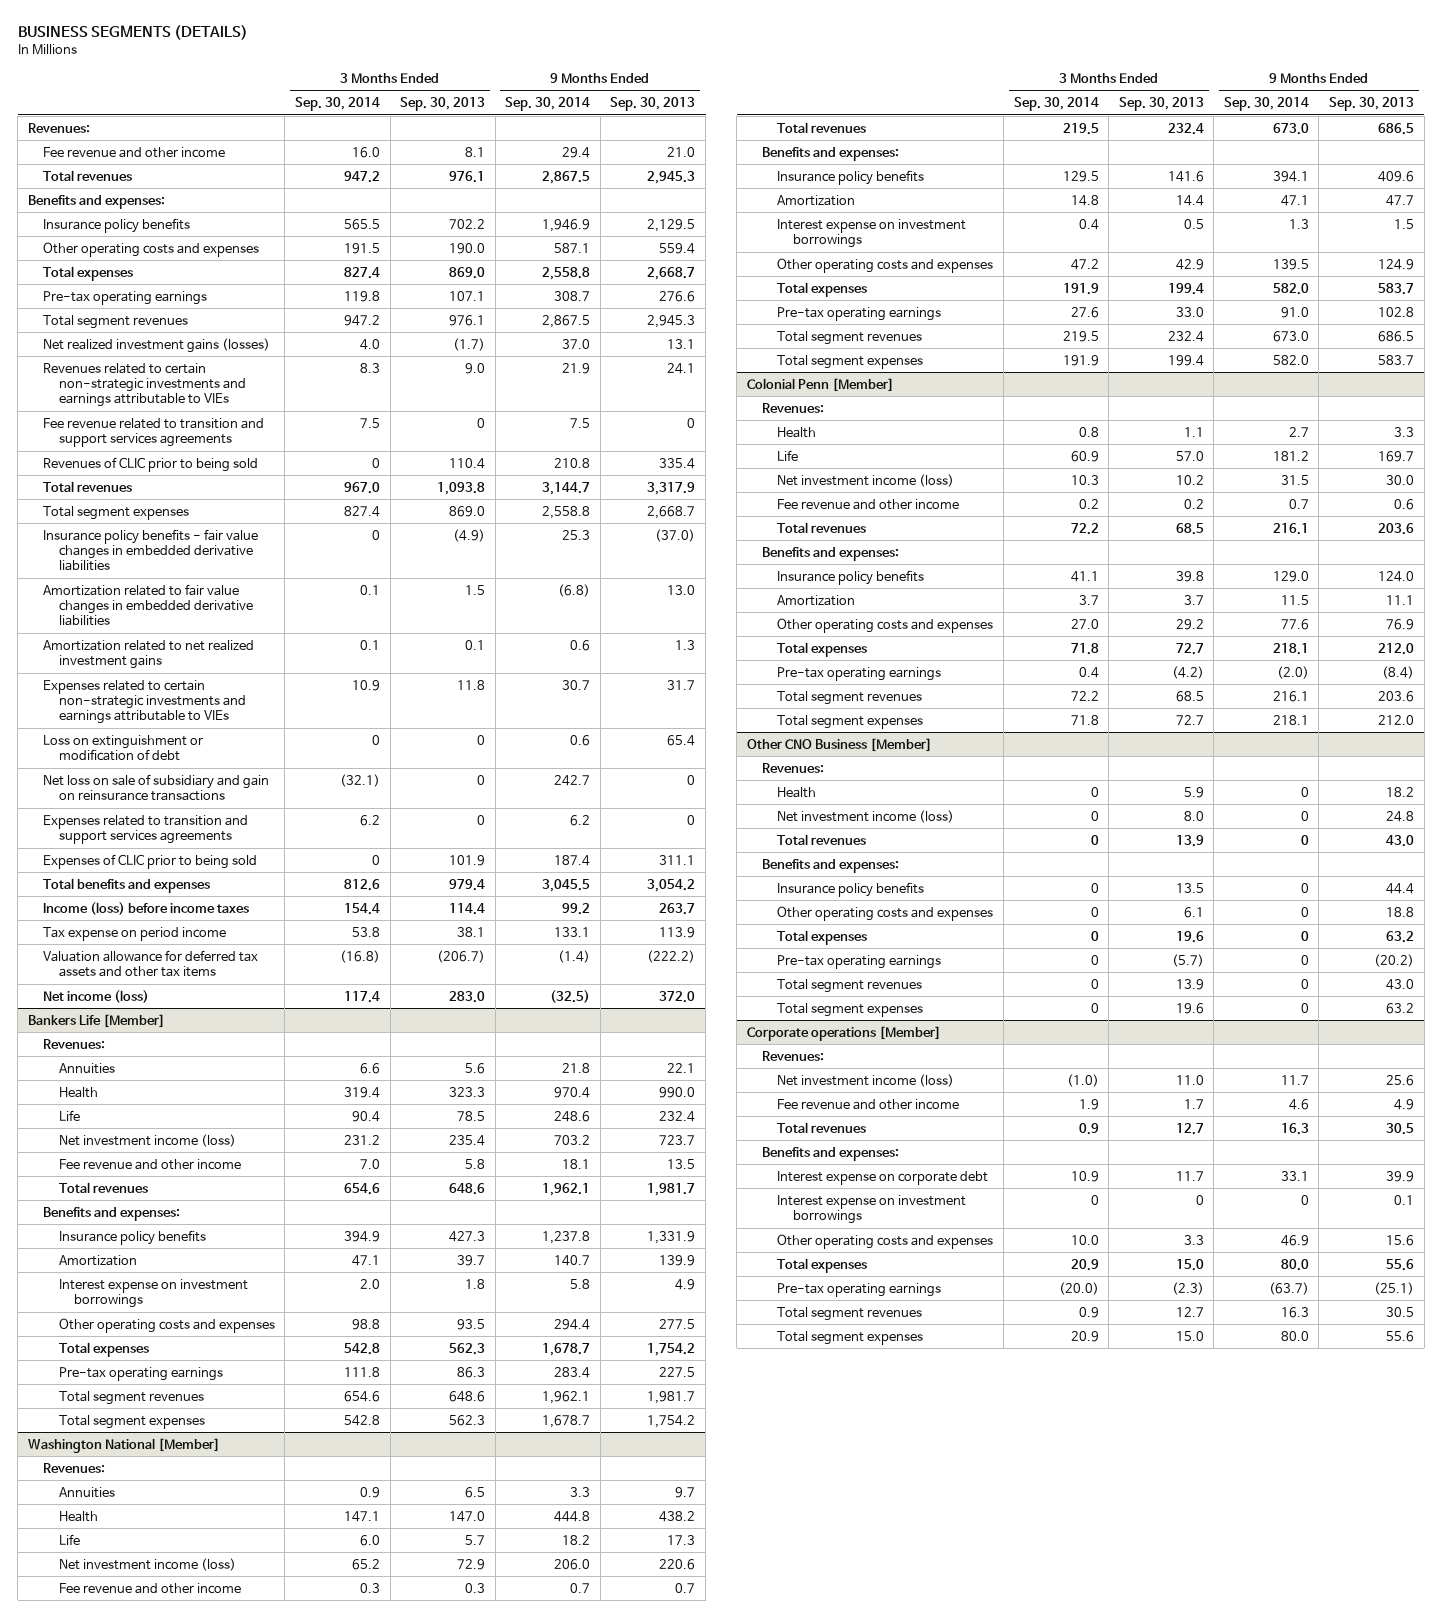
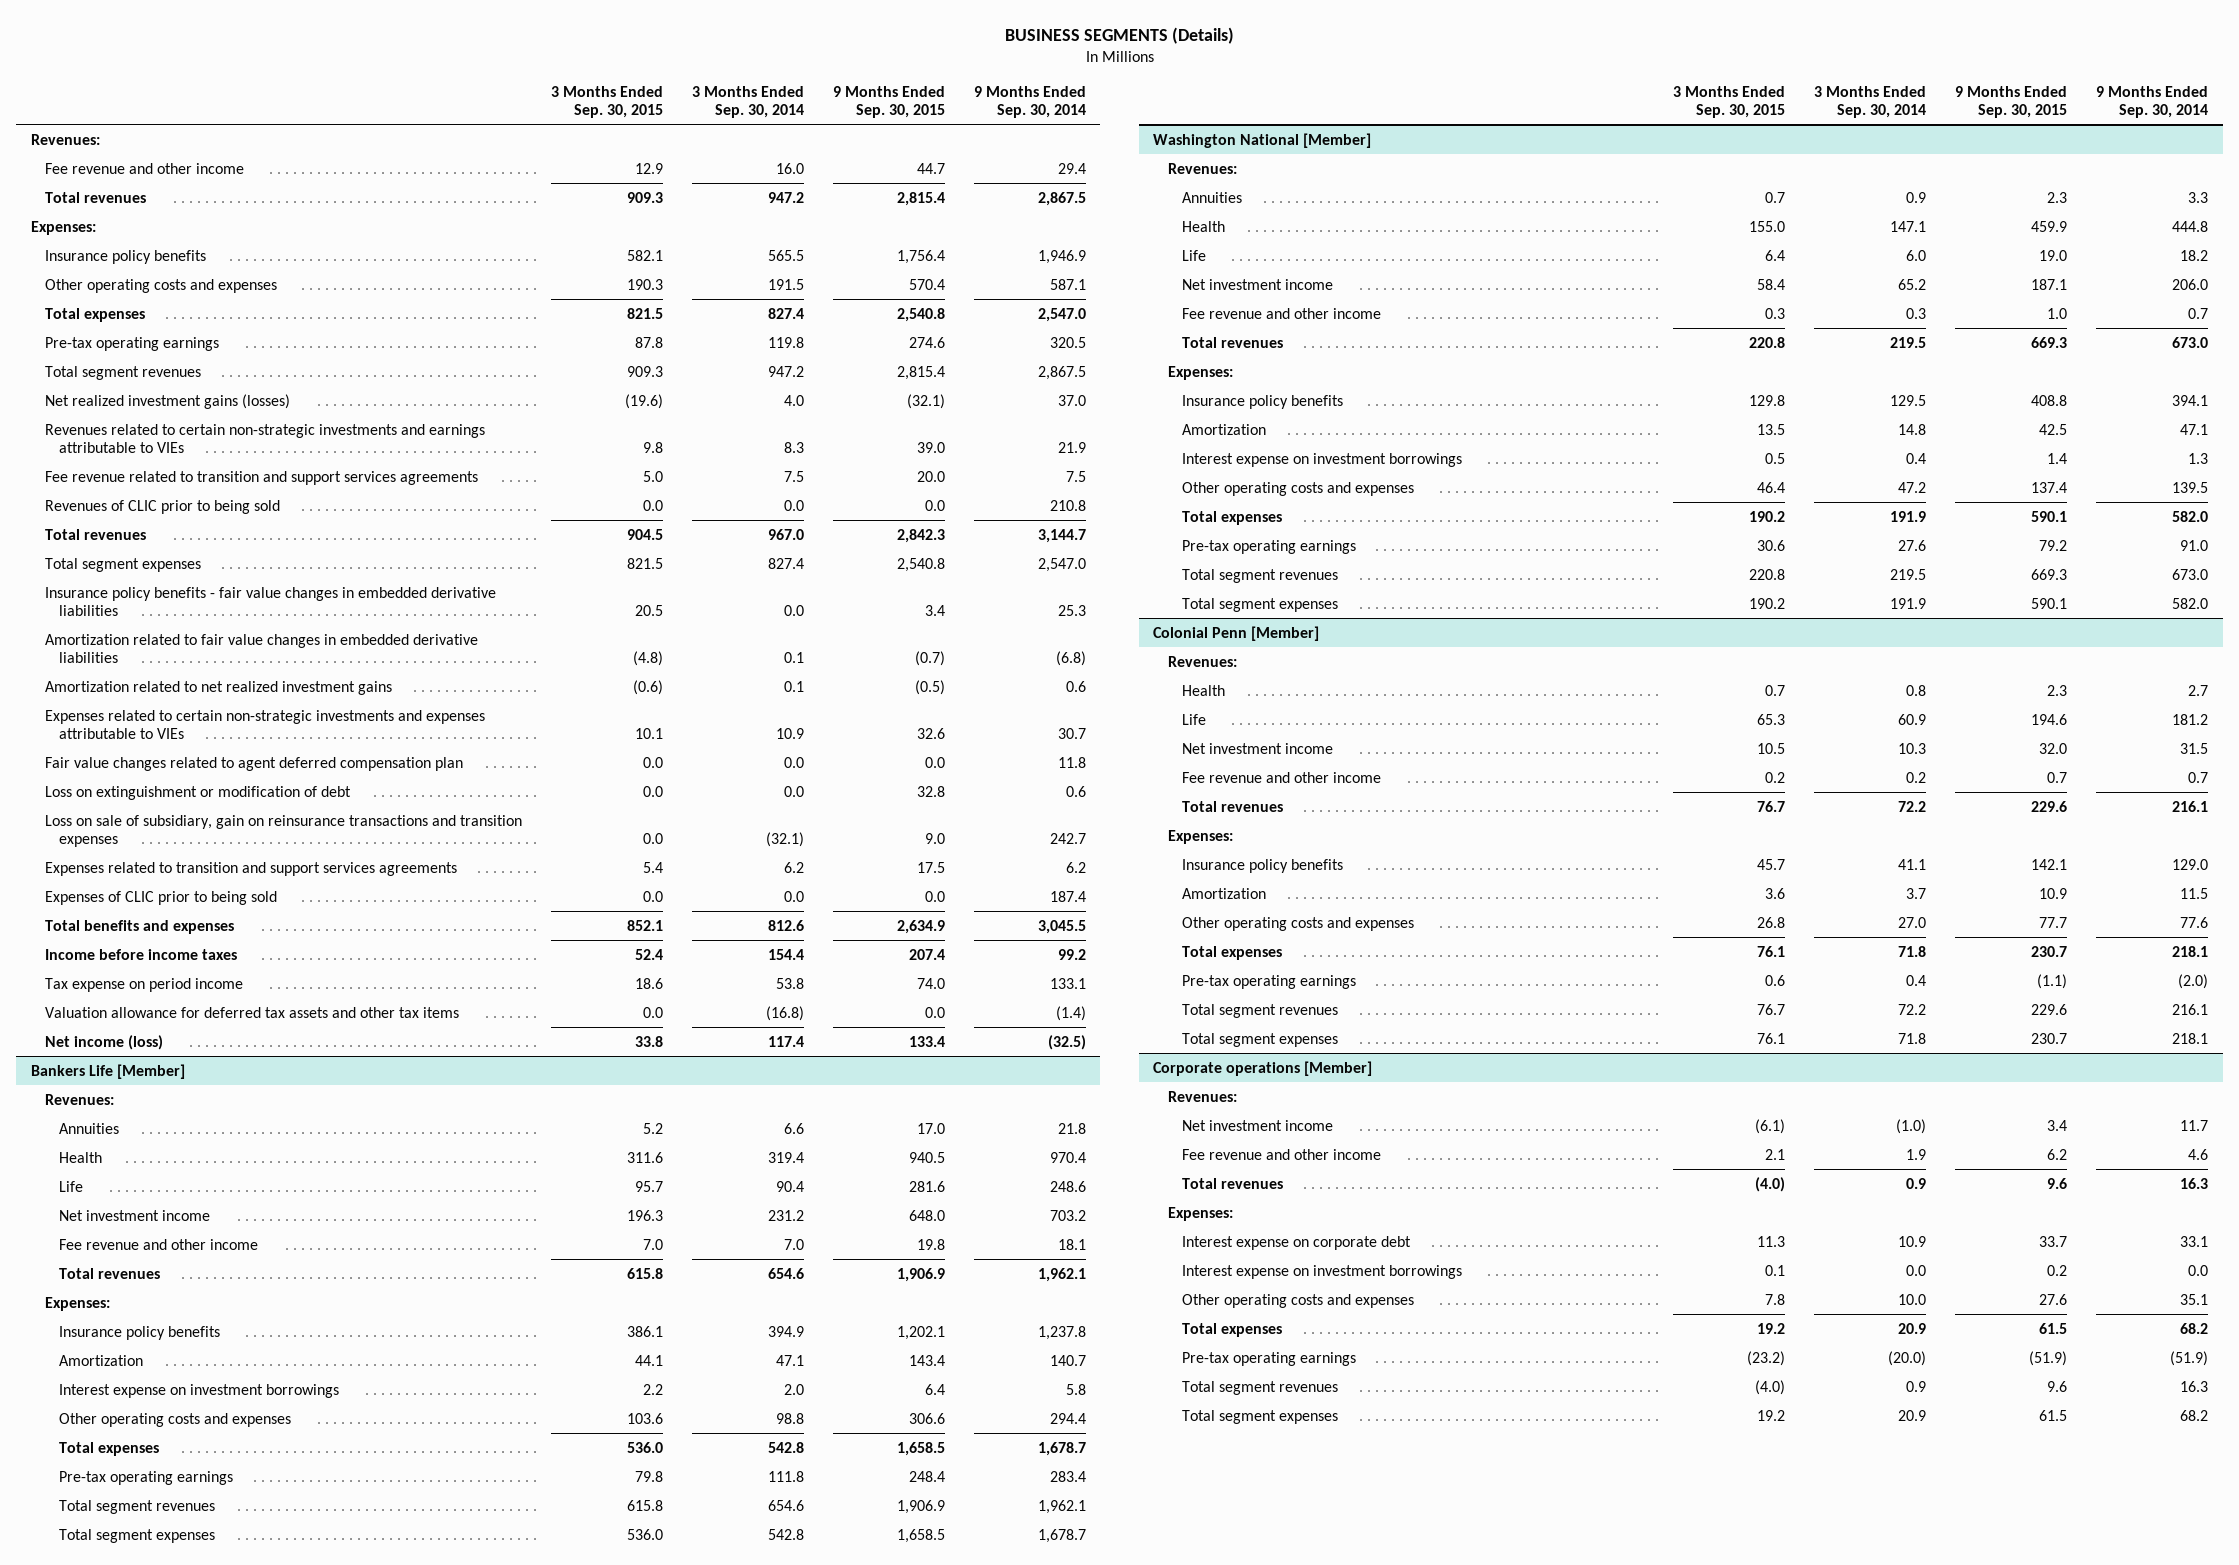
[17,25,248,41] BUSINESS SEGMENTS (DETAILS) -> [1004,26,1234,44] BUSINESS SEGMENTS (Details)
[400,97,486,112] Sep. 30, 2013 -> none
[610,97,696,112] Sep. 30, 2013 -> none
none -> [550,85,663,118] 3 Months Ended Sep. 30, 2015
none -> [832,85,945,118] 9 Months Ended Sep. 30, 2015
[28,194,166,209] Benefits and expenses: -> [30,220,96,235] Expenses:
[542,266,591,280] 2,558.8 -> [1037,307,1086,322] 2,547.0
[554,290,591,301] 308.7 -> [1049,336,1086,348] 320.5
[371,457,380,468] 0 -> [783,499,804,511] 0.0
[542,505,591,519] 2,558.8 -> [1037,557,1086,572] 2,547.0
[371,529,380,540] 0 -> [783,604,804,616] 0.0
[43,679,246,725] Expenses related to certain non-strategic investments and earnings attributable to VIEs -> [45,709,486,739] Expenses related to certain non-strategic investments and expenses attributable to VIEs
none -> [45,756,464,771] Fair value changes related to agent deferred compensation plan
[371,734,380,745] 0 -> [783,785,804,797] 0.0
[43,773,270,801] Net loss on sale of subsidiary and gain on reinsurance transactions -> [45,814,523,847] Loss on sale of subsidiary, gain on reinsurance transactions and transition expenses
[371,854,380,865] 0 -> [783,890,804,902] 0.0
[43,901,250,915] Income (loss) before income taxes -> [45,948,238,960] Income before income taxes
[58,1133,236,1147] Net investment income (loss) -> [59,1209,211,1221] Net investment income
[43,1206,181,1221] Benefits and expenses: -> [45,1296,111,1311] Expenses:
[58,1557,236,1571] Net investment income (loss) -> [1181,278,1333,290] Net investment income
[762,146,900,161] Benefits and expenses: -> [1167,365,1233,380] Expenses:
[777,473,955,487] Net investment income (loss) -> [1181,742,1333,754] Net investment income
[762,546,900,561] Benefits and expenses: -> [1167,829,1233,844] Expenses:
[746,737,932,752] Other CNO Business [Member] -> none
[762,762,825,773] Revenues: -> none
[777,786,817,798] Health -> none
[777,809,955,823] Net investment income (loss) -> none
[777,833,867,845] Total revenues -> none
[762,858,900,873] Benefits and expenses: -> none
[777,881,925,897] Insurance policy benefits -> none
[777,905,994,921] Other operating costs and expenses -> none
[777,929,868,945] Total expenses -> none
[777,954,942,969] Pre-tax operating earnings -> none
[777,978,923,993] Total segment revenues -> none
[777,1002,924,1017] Total segment expenses -> none
[777,1073,955,1087] Net investment income (loss) -> [1181,1119,1333,1131] Net investment income
[762,1146,900,1161] Benefits and expenses: -> [1167,1206,1233,1221] Expenses:
[1090,1194,1099,1205] 0 -> [1906,1264,1927,1276] 0.0
[1300,1194,1309,1205] 0 -> [2188,1264,2209,1276] 0.0
[1280,1234,1309,1246] 46.9 -> [2180,1293,2209,1305] 35.1
[1280,1258,1309,1271] 80.0 -> [2180,1322,2209,1334] 68.2
[1268,1281,1309,1295] (63.7) -> [2170,1350,2209,1366] (51.9)
[1280,1330,1309,1341] 80.0 -> [2180,1409,2209,1421] 68.2

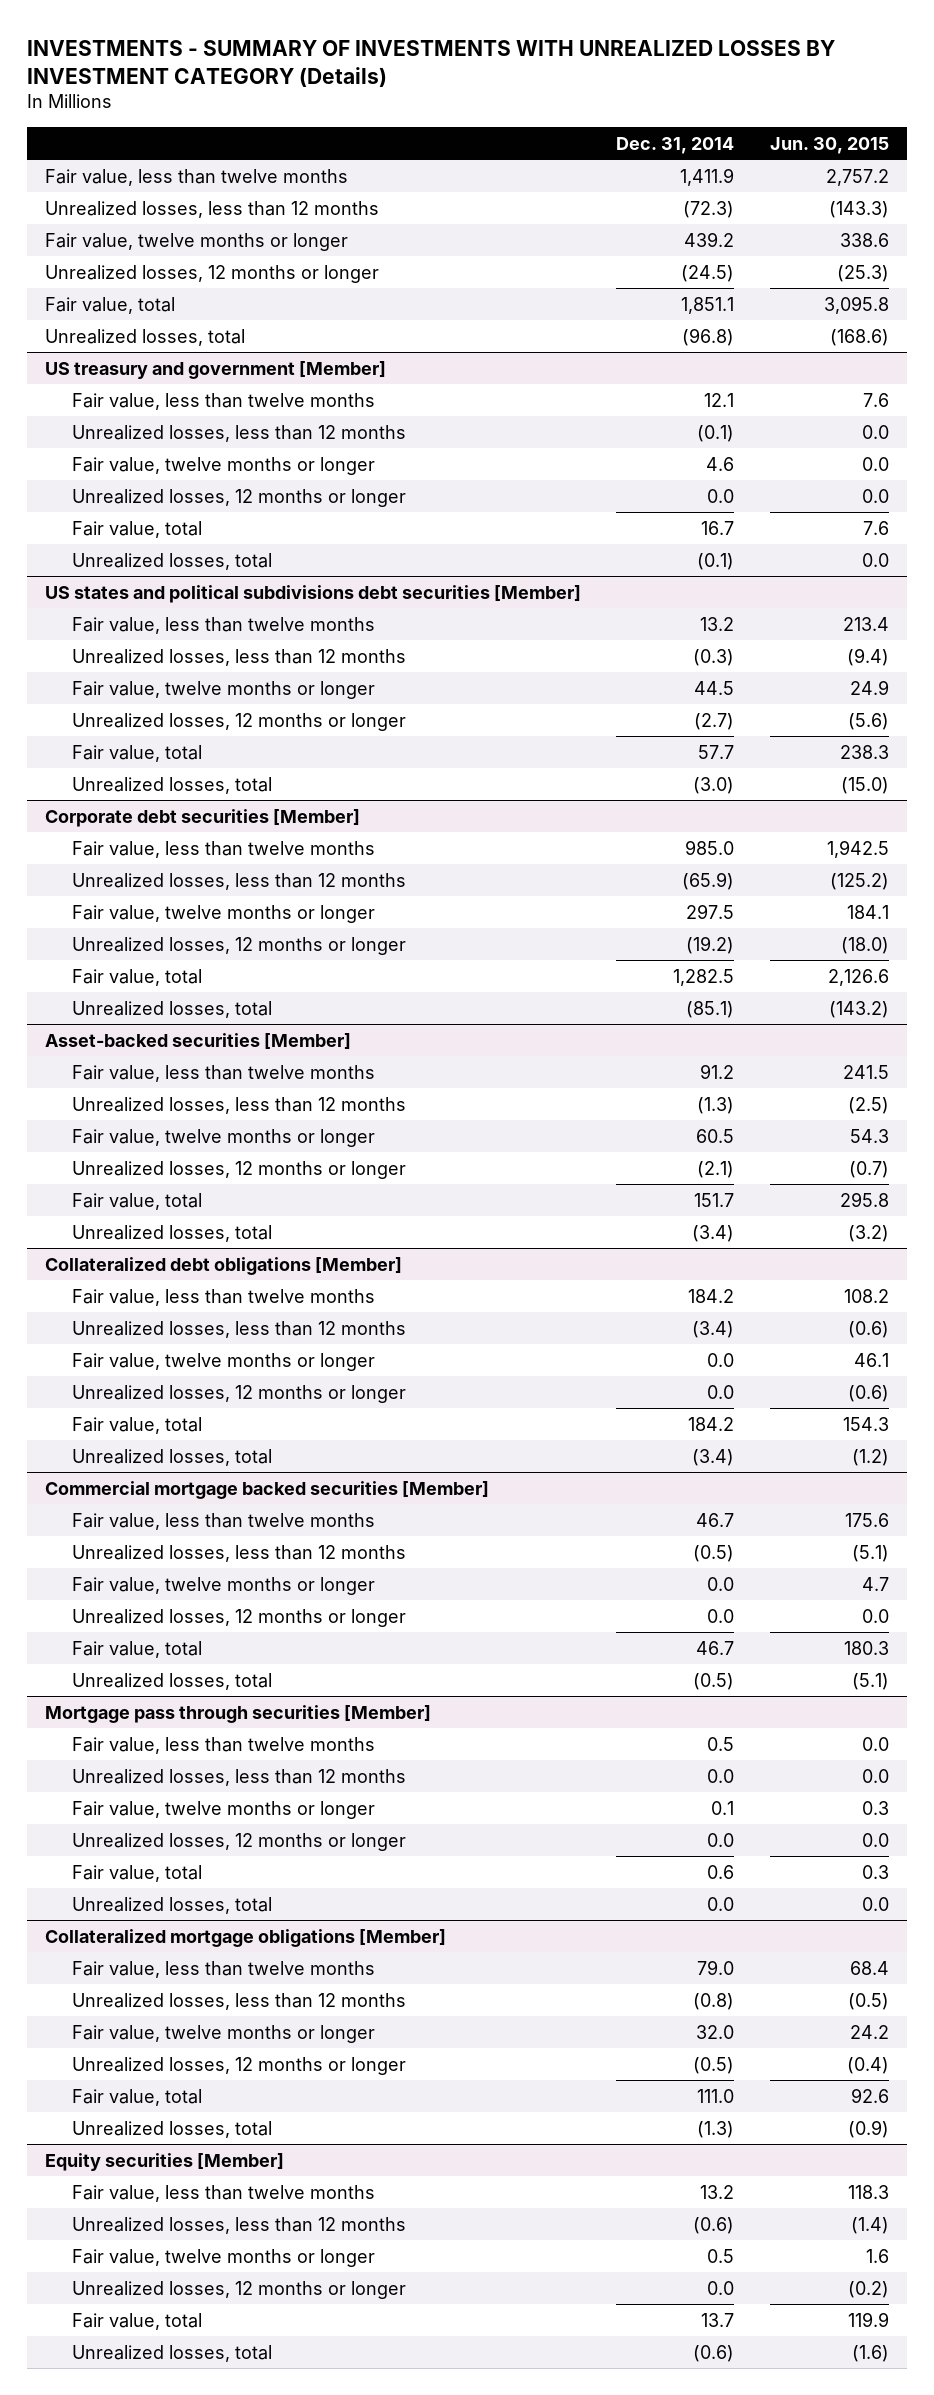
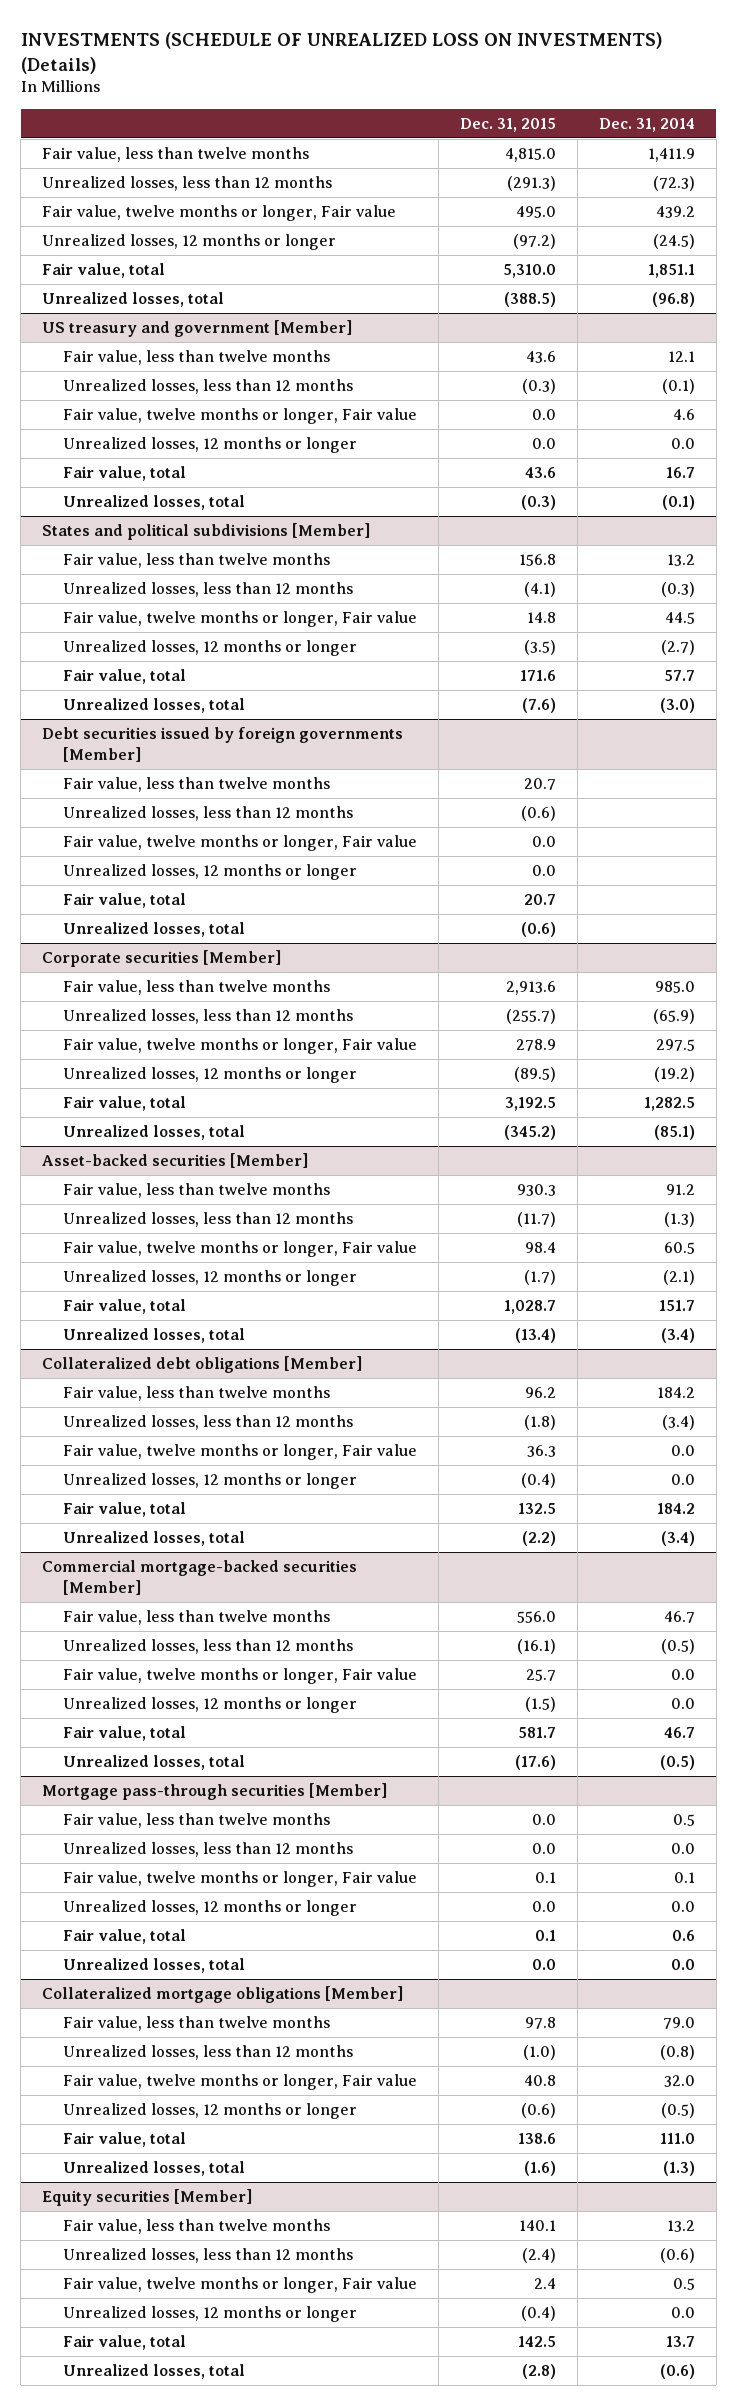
[27,39,836,87] INVESTMENTS - SUMMARY OF INVESTMENTS WITH UNREALIZED LOSSES BY INVESTMENT CATEGORY (Details) -> [20,31,663,74] INVESTMENTS (SCHEDULE OF UNREALIZED LOSS ON INVESTMENTS) (Details)
[769,136,889,154] Jun. 30, 2015 -> none
none -> [459,117,556,132] Dec. 31, 2015
[44,232,348,251] Fair value, twelve months or longer -> [42,205,397,222] Fair value, twelve months or longer, Fair value
[71,456,375,475] Fair value, twelve months or longer -> [62,408,417,425] Fair value, twelve months or longer, Fair value
[44,584,581,603] US states and political subdivisions debt securities [Member] -> [42,523,371,541] States and political subdivisions [Member]
[71,680,375,699] Fair value, twelve months or longer -> [62,611,417,628] Fair value, twelve months or longer, Fair value
none -> [42,727,404,762] Debt securities issued by foreign governments [Member]
none -> [62,777,330,793] Fair value, less than twelve months
none -> [62,806,353,822] Unrealized losses, less than 12 months
none -> [62,835,417,852] Fair value, twelve months or longer, Fair value
none -> [62,864,357,881] Unrealized losses, 12 months or longer
none -> [62,893,186,909] Fair value, total
none -> [62,922,245,938] Unrealized losses, total
[44,808,360,827] Corporate debt securities [Member] -> [42,950,282,968] Corporate securities [Member]
[71,904,375,923] Fair value, twelve months or longer -> [62,1038,417,1055] Fair value, twelve months or longer, Fair value
[71,1128,375,1147] Fair value, twelve months or longer -> [62,1241,417,1258] Fair value, twelve months or longer, Fair value
[71,1352,375,1371] Fair value, twelve months or longer -> [62,1444,417,1461] Fair value, twelve months or longer, Fair value
[44,1480,489,1499] Commercial mortgage backed securities [Member] -> [42,1560,358,1595] Commercial mortgage-backed securities [Member]
[71,1576,375,1595] Fair value, twelve months or longer -> [62,1668,417,1685] Fair value, twelve months or longer, Fair value
[44,1704,431,1723] Mortgage pass through securities [Member] -> [42,1783,388,1801] Mortgage pass-through securities [Member]
[71,1800,375,1819] Fair value, twelve months or longer -> [62,1871,417,1888] Fair value, twelve months or longer, Fair value
[71,2024,375,2043] Fair value, twelve months or longer -> [62,2074,417,2091] Fair value, twelve months or longer, Fair value
[71,2248,375,2267] Fair value, twelve months or longer -> [62,2277,417,2294] Fair value, twelve months or longer, Fair value

